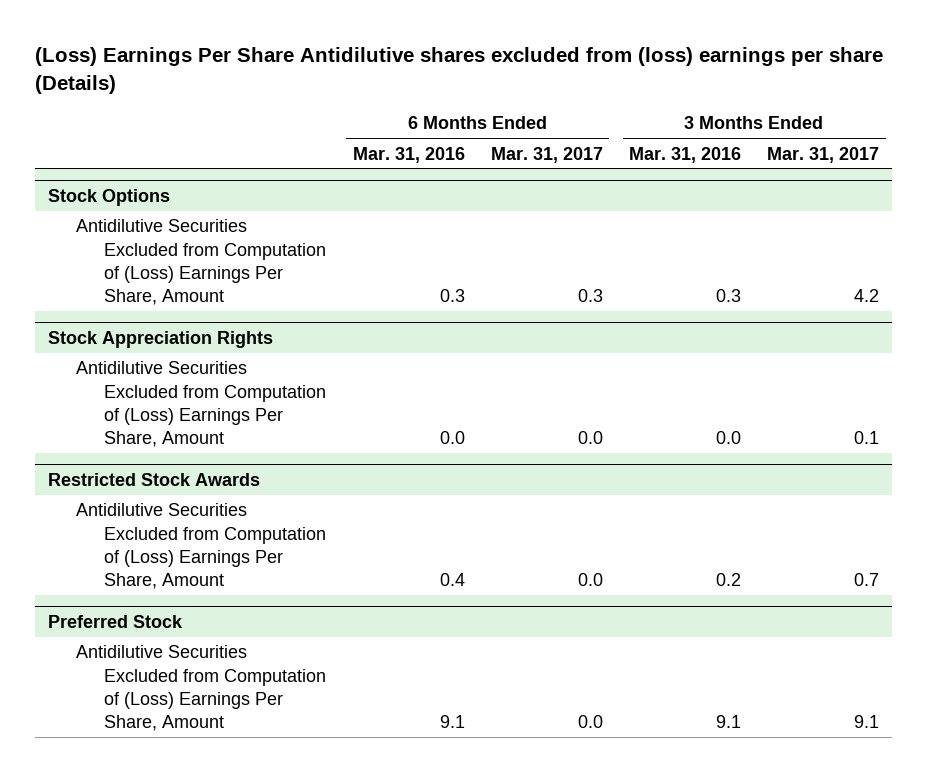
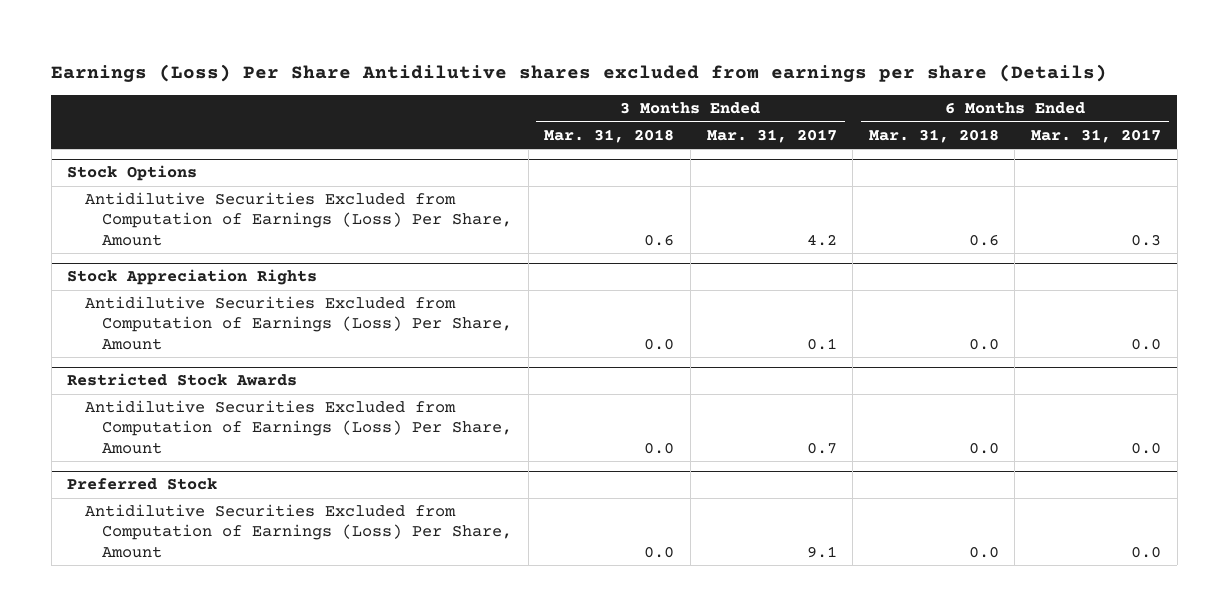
[34,47,883,95] (Loss) Earnings Per Share Antidilutive shares excluded from (loss) earnings per share (Details) -> [51,63,1108,82] Earnings (Loss) Per Share Antidilutive shares excluded from earnings per share (Details)
[352,146,465,163] Mar. 31, 2016 -> none
[629,146,742,163] Mar. 31, 2016 -> none
none -> [544,128,675,143] Mar. 31, 2018
none -> [868,128,999,143] Mar. 31, 2018
[75,219,327,305] Antidilutive Securities Excluded from Computation of (Loss) Earnings Per Share, Amount -> [84,192,513,246] Antidilutive Securities Excluded from Computation of Earnings (Loss) Per Share, Amount
[75,361,327,447] Antidilutive Securities Excluded from Computation of (Loss) Earnings Per Share, Amount -> [84,296,513,350] Antidilutive Securities Excluded from Computation of Earnings (Loss) Per Share, Amount
[75,503,327,589] Antidilutive Securities Excluded from Computation of (Loss) Earnings Per Share, Amount -> [84,400,513,454] Antidilutive Securities Excluded from Computation of Earnings (Loss) Per Share, Amount
[75,645,327,731] Antidilutive Securities Excluded from Computation of (Loss) Earnings Per Share, Amount -> [84,504,513,558] Antidilutive Securities Excluded from Computation of Earnings (Loss) Per Share, Amount

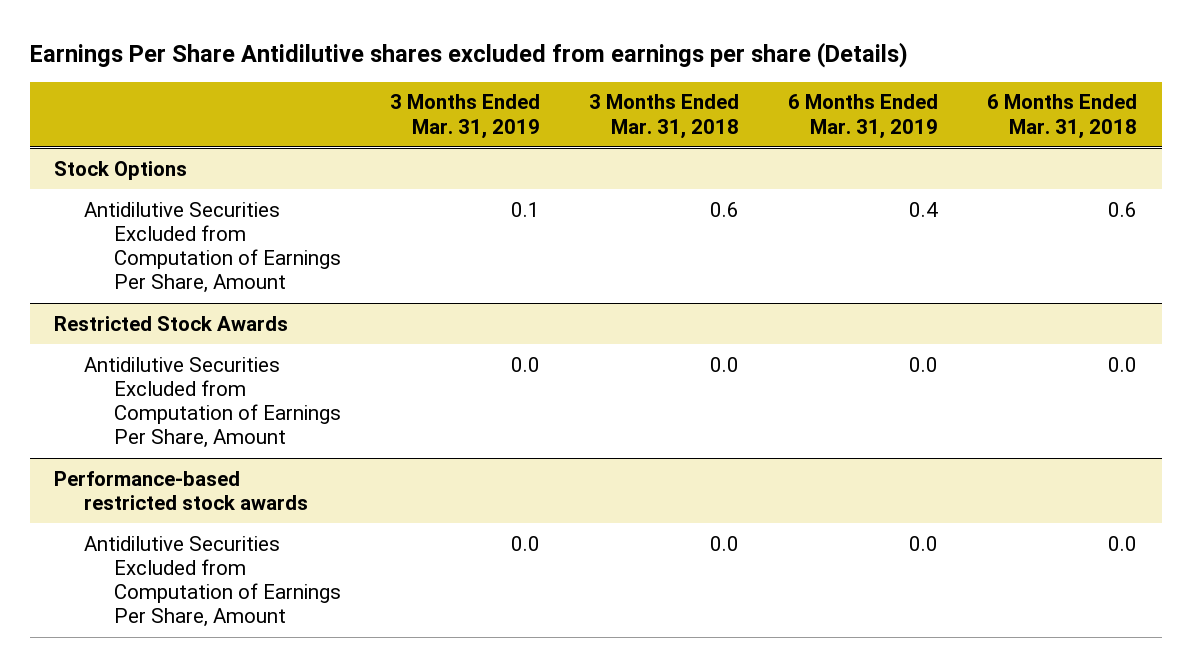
[51,63,1108,82] Earnings (Loss) Per Share Antidilutive shares excluded from earnings per share (Details) -> [29,41,908,68] Earnings Per Share Antidilutive shares excluded from earnings per share (Details)
[706,128,837,143] Mar. 31, 2017 -> none
[1031,128,1162,143] Mar. 31, 2017 -> none
none -> [389,94,540,139] 3 Months Ended Mar. 31, 2019
none -> [788,94,939,139] 6 Months Ended Mar. 31, 2019
[67,269,318,286] Stock Appreciation Rights -> none
[84,296,513,350] Antidilutive Securities Excluded from Computation of Earnings (Loss) Per Share, Amount -> none
[84,192,513,246] Antidilutive Securities Excluded from Computation of Earnings (Loss) Per Share, Amount -> [84,201,341,294] Antidilutive Securities Excluded from Computation of Earnings Per Share, Amount
[67,478,218,491] Preferred Stock -> none
[84,400,513,454] Antidilutive Securities Excluded from Computation of Earnings (Loss) Per Share, Amount -> [84,356,341,449] Antidilutive Securities Excluded from Computation of Earnings Per Share, Amount
none -> [54,470,309,510] Performance-based restricted stock awards
[84,504,513,558] Antidilutive Securities Excluded from Computation of Earnings (Loss) Per Share, Amount -> [84,535,341,628] Antidilutive Securities Excluded from Computation of Earnings Per Share, Amount

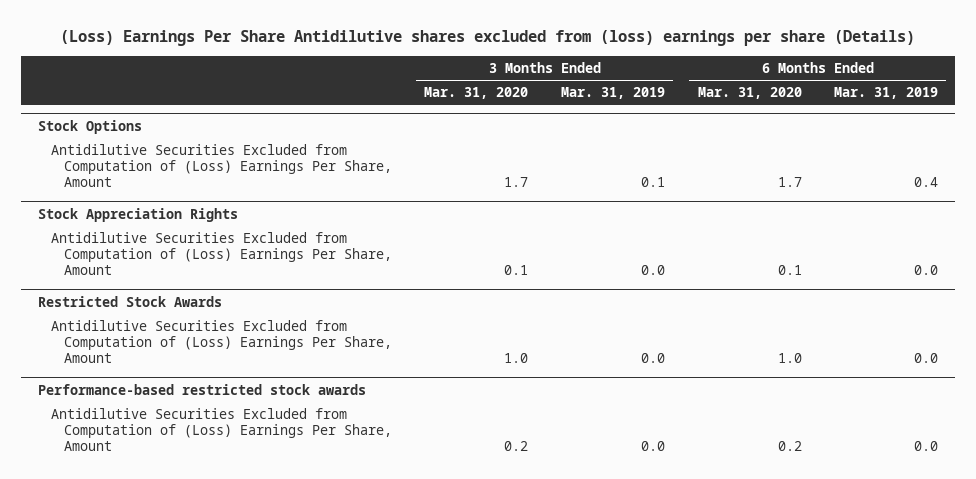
[29,41,908,68] Earnings Per Share Antidilutive shares excluded from earnings per share (Details) -> [59,30,915,47] (Loss) Earnings Per Share Antidilutive shares excluded from (loss) earnings per share (Details)
[588,94,739,139] 3 Months Ended Mar. 31, 2018 -> none
[987,94,1138,139] 6 Months Ended Mar. 31, 2018 -> none
none -> [424,87,529,100] Mar. 31, 2020
none -> [697,87,802,100] Mar. 31, 2020
[84,201,341,294] Antidilutive Securities Excluded from Computation of Earnings Per Share, Amount -> [50,144,392,187] Antidilutive Securities Excluded from Computation of (Loss) Earnings Per Share, Amount
none -> [37,207,238,222] Stock Appreciation Rights
none -> [50,232,392,275] Antidilutive Securities Excluded from Computation of (Loss) Earnings Per Share, Amount
[84,356,341,449] Antidilutive Securities Excluded from Computation of Earnings Per Share, Amount -> [50,320,392,363] Antidilutive Securities Excluded from Computation of (Loss) Earnings Per Share, Amount
[84,535,341,628] Antidilutive Securities Excluded from Computation of Earnings Per Share, Amount -> [50,408,392,451] Antidilutive Securities Excluded from Computation of (Loss) Earnings Per Share, Amount

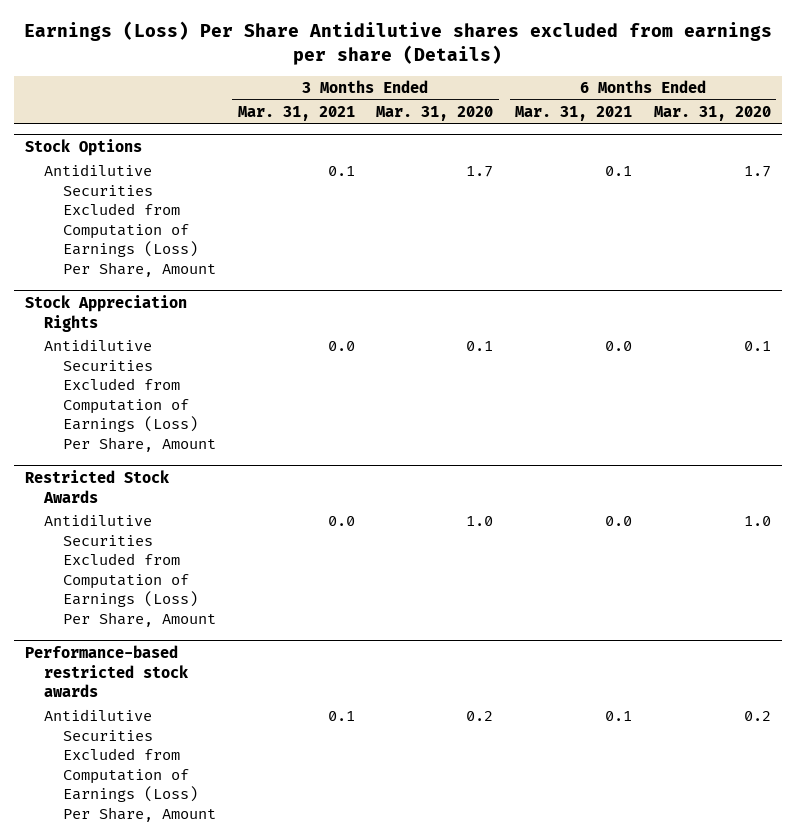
[59,30,915,47] (Loss) Earnings Per Share Antidilutive shares excluded from (loss) earnings per share (Details) -> [23,21,772,65] Earnings (Loss) Per Share Antidilutive shares excluded from earnings per share (Details)
[561,87,666,100] Mar. 31, 2019 -> none
[834,87,939,100] Mar. 31, 2019 -> none
none -> [237,106,355,122] Mar. 31, 2021
none -> [515,106,633,122] Mar. 31, 2021
[50,144,392,187] Antidilutive Securities Excluded from Computation of (Loss) Earnings Per Share, Amount -> [43,164,216,278] Antidilutive Securities Excluded from Computation of Earnings (Loss) Per Share, Amount
[50,232,392,275] Antidilutive Securities Excluded from Computation of (Loss) Earnings Per Share, Amount -> [43,339,216,453] Antidilutive Securities Excluded from Computation of Earnings (Loss) Per Share, Amount
[50,320,392,363] Antidilutive Securities Excluded from Computation of (Loss) Earnings Per Share, Amount -> [43,514,216,628] Antidilutive Securities Excluded from Computation of Earnings (Loss) Per Share, Amount
[50,408,392,451] Antidilutive Securities Excluded from Computation of (Loss) Earnings Per Share, Amount -> [43,709,216,823] Antidilutive Securities Excluded from Computation of Earnings (Loss) Per Share, Amount

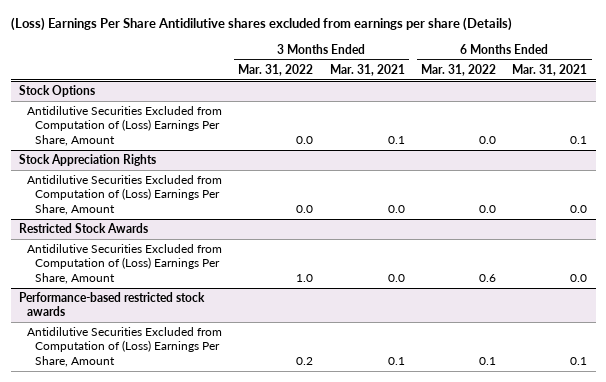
[23,21,772,65] Earnings (Loss) Per Share Antidilutive shares excluded from earnings per share (Details) -> [10,17,512,32] (Loss) Earnings Per Share Antidilutive shares excluded from earnings per share (Details)
[376,106,494,122] Mar. 31, 2020 -> none
[653,106,771,122] Mar. 31, 2020 -> none
none -> [238,63,314,76] Mar. 31, 2022
none -> [421,63,497,76] Mar. 31, 2022
[43,164,216,278] Antidilutive Securities Excluded from Computation of Earnings (Loss) Per Share, Amount -> [26,106,222,146] Antidilutive Securities Excluded from Computation of (Loss) Earnings Per Share, Amount
[43,339,216,453] Antidilutive Securities Excluded from Computation of Earnings (Loss) Per Share, Amount -> [26,175,222,215] Antidilutive Securities Excluded from Computation of (Loss) Earnings Per Share, Amount
[43,514,216,628] Antidilutive Securities Excluded from Computation of Earnings (Loss) Per Share, Amount -> [26,244,222,284] Antidilutive Securities Excluded from Computation of (Loss) Earnings Per Share, Amount
[43,709,216,823] Antidilutive Securities Excluded from Computation of Earnings (Loss) Per Share, Amount -> [26,327,222,367] Antidilutive Securities Excluded from Computation of (Loss) Earnings Per Share, Amount

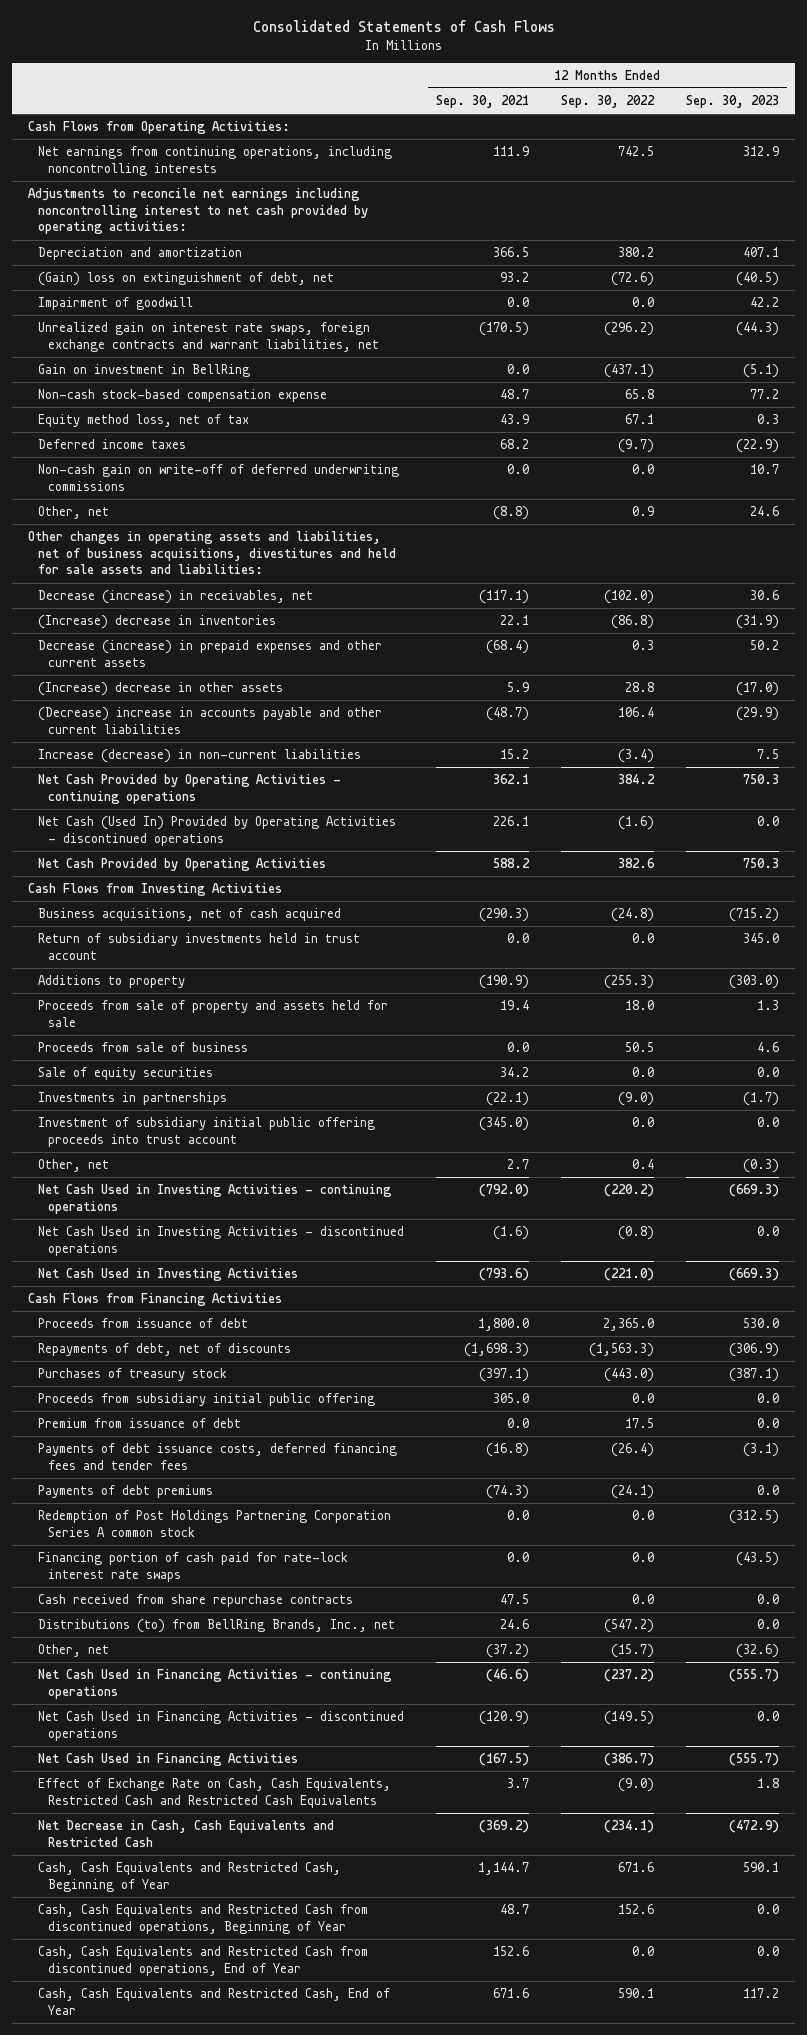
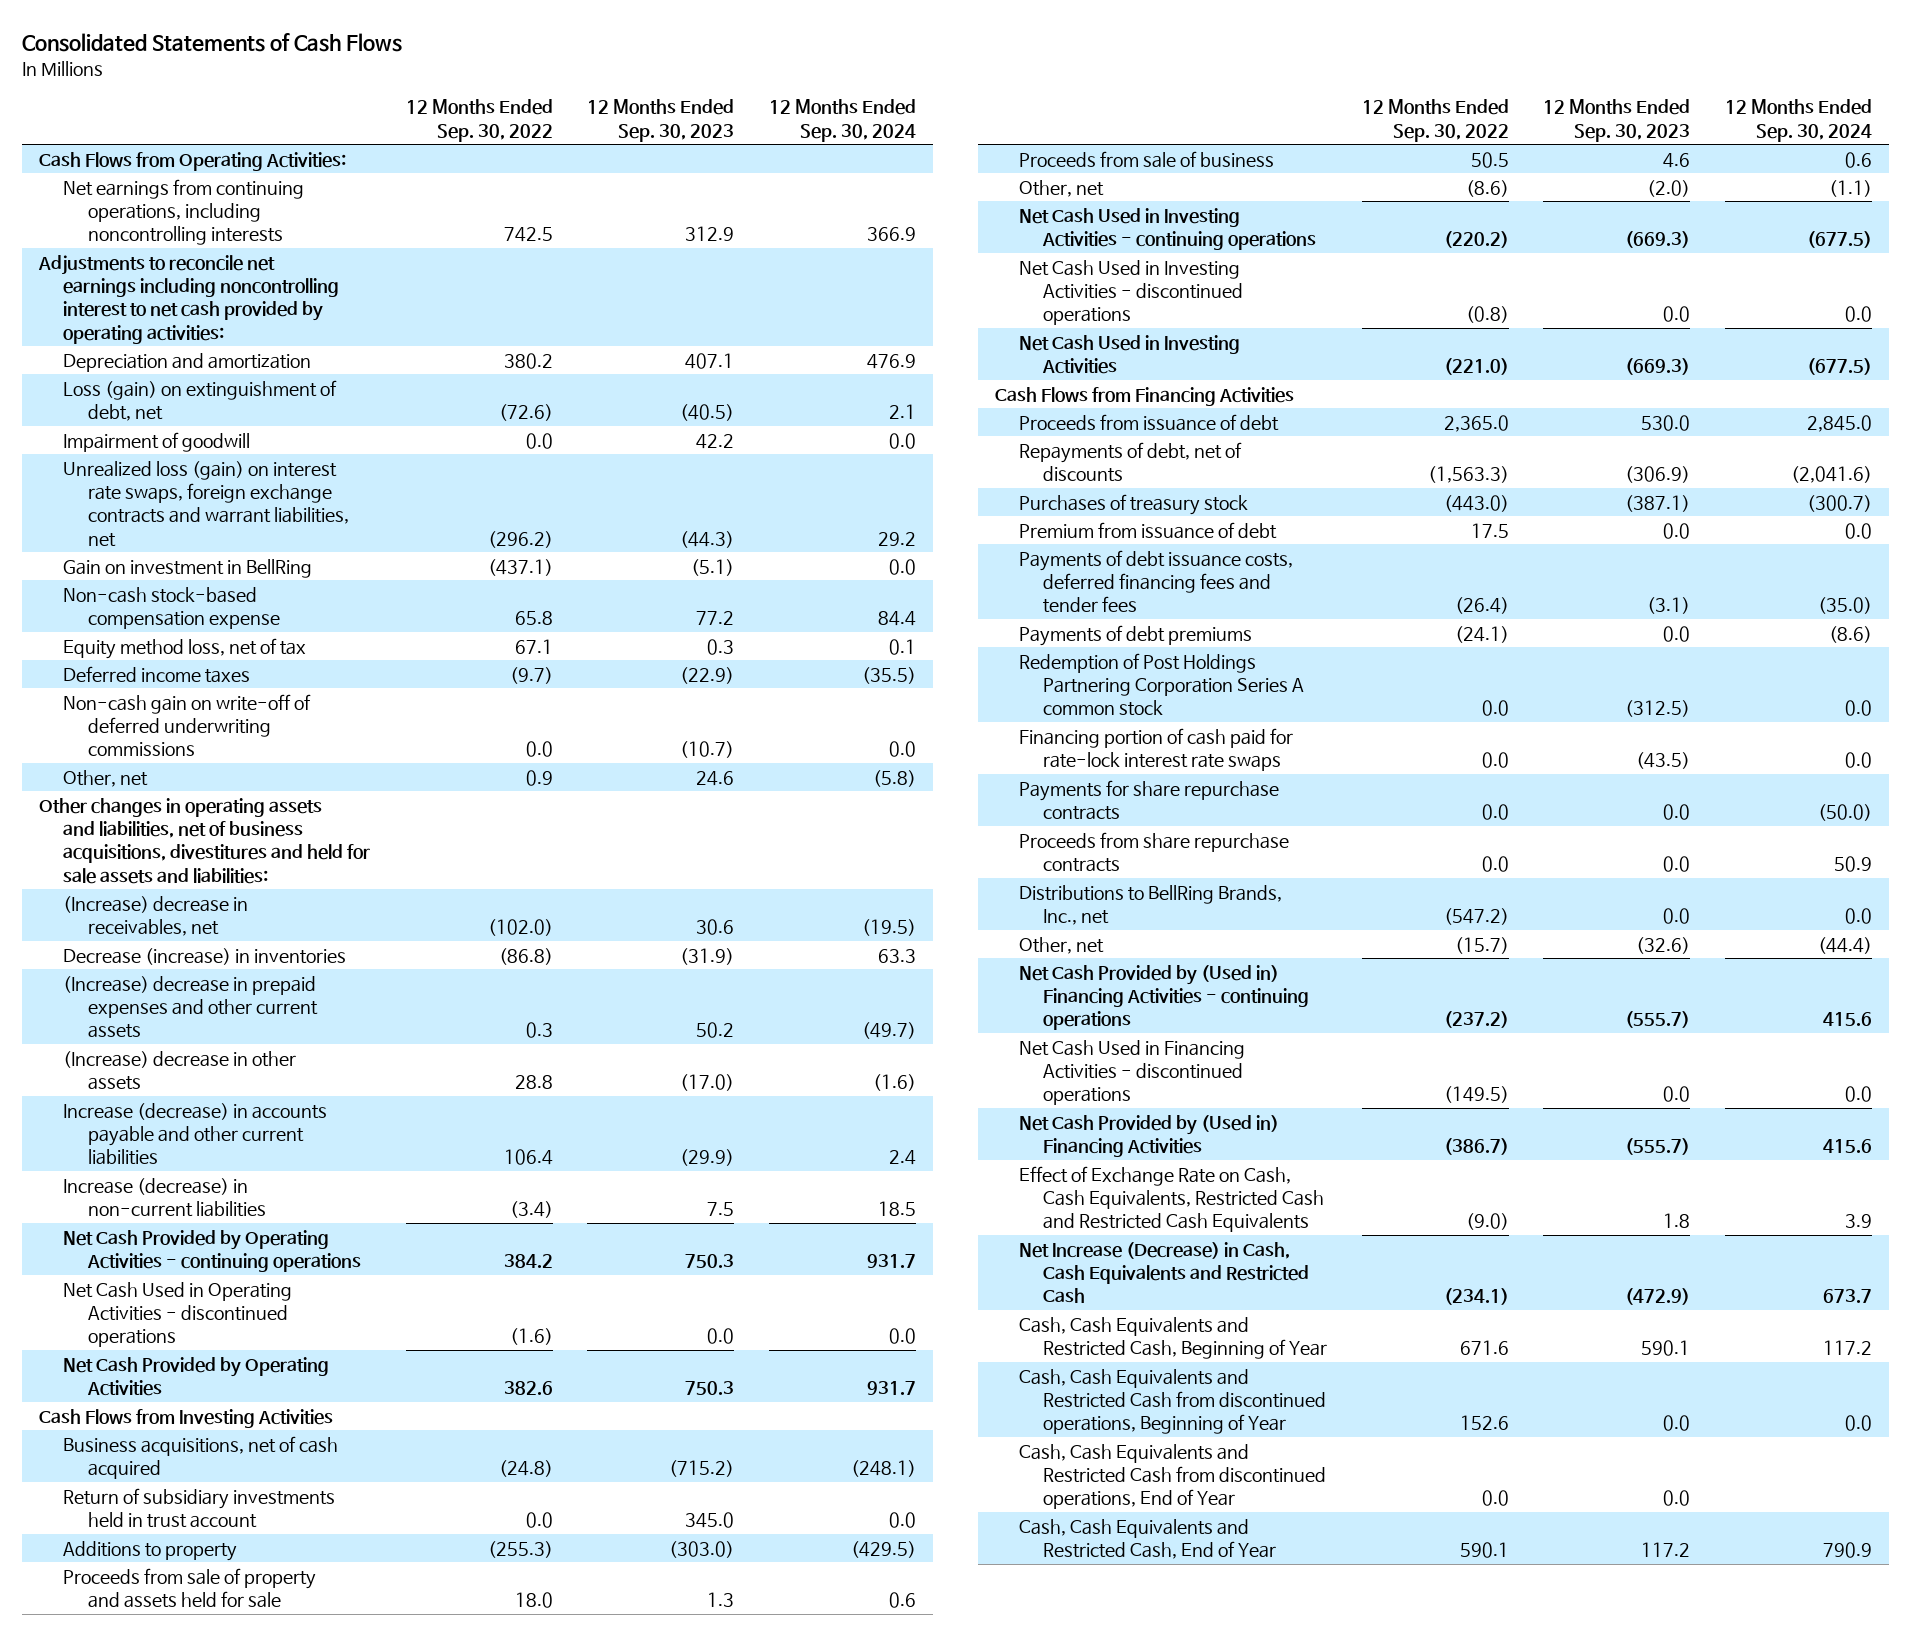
[435,95,529,109] Sep. 30, 2021 -> none
none -> [768,99,916,142] 12 Months Ended Sep. 30, 2024
[37,272,334,287] (Gain) loss on extinguishment of debt, net -> [63,379,338,421] Loss (gain) on extinguishment of debt, net
[37,322,379,352] Unrealized gain on interest rate swaps, foreign exchange contracts and warrant liabilities, net -> [63,460,349,547] Unrealized loss (gain) on interest rate swaps, foreign exchange contracts and warrant liabilities, net
[749,464,779,475] 10.7 -> [680,741,735,759] (10.7)
[37,590,313,605] Decrease (increase) in receivables, net -> [63,895,249,936] (Increase) decrease in receivables, net
[37,615,276,630] (Increase) decrease in inventories -> [63,947,347,965] Decrease (increase) in inventories
[37,640,382,667] Decrease (increase) in prepaid expenses and other current assets -> [63,975,318,1039] (Increase) decrease in prepaid expenses and other current assets
[37,707,382,734] (Decrease) increase in accounts payable and other current liabilities -> [63,1102,328,1166] Increase (decrease) in accounts payable and other current liabilities
[37,816,396,846] Net Cash (Used In) Provided by Operating Activities - discontinued operations -> [63,1281,293,1348] Net Cash Used in Operating Activities - discontinued operations
[37,1067,213,1081] Sale of equity securities -> none
[37,1092,227,1106] Investments in partnerships -> none
[37,1117,375,1147] Investment of subsidiary initial public offering proceeds into trust account -> none
[631,1159,654,1170] 0.4 -> [1465,179,1509,197] (8.6)
[742,1159,779,1174] (0.3) -> [1647,179,1691,197] (2.0)
[37,1393,375,1407] Proceeds from subsidiary initial public offering -> none
none -> [1019,779,1280,820] Payments for share repurchase contracts
[37,1594,353,1608] Cash received from share repurchase contracts -> [1019,831,1290,872] Proceeds from share repurchase contracts
[37,1619,395,1634] Distributions (to) from BellRing Brands, Inc., net -> [1019,884,1283,925] Distributions to BellRing Brands, Inc., net
[37,1669,392,1699] Net Cash Used in Financing Activities - continuing operations -> [1019,964,1310,1031] Net Cash Provided by (Used in) Financing Activities - continuing operations
[37,1753,298,1767] Net Cash Used in Financing Activities -> [1019,1114,1280,1157] Net Cash Provided by (Used in) Financing Activities
[37,1820,334,1847] Net Decrease in Cash, Cash Equivalents and Restricted Cash -> [1019,1241,1310,1304] Net Increase (Decrease) in Cash, Cash Equivalents and Restricted Cash

